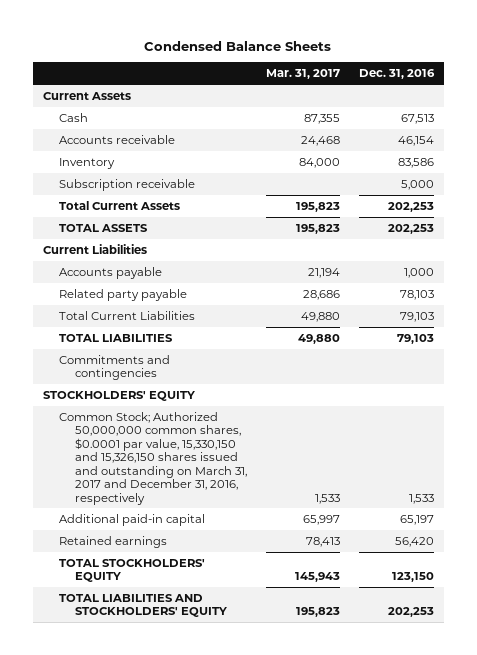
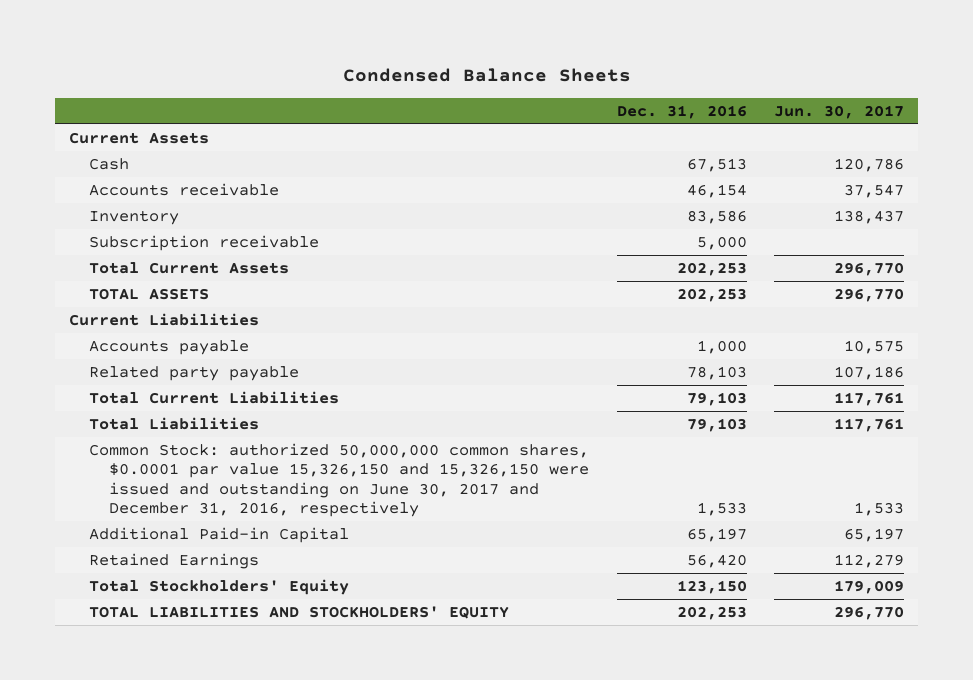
[266,69,341,80] Mar. 31, 2017 -> none
none -> [774,104,905,119] Jun. 30, 2017
[59,354,171,381] Commitments and contingencies -> none
[42,390,195,401] STOCKHOLDERS' EQUITY -> none
[59,333,174,342] TOTAL LIABILITIES -> [88,416,259,430] Total Liabilities
[59,411,248,505] Common Stock; Authorized 50,000,000 common shares, $0.0001 par value, 15,330,150 and 15,326,150 shares issued and outstanding on March 31, 2017 and December 31, 2016, respectively -> [88,442,589,517] Common Stock: authorized 50,000,000 common shares, $0.0001 par value 15,326,150 and 15,326,150 were issued and outstanding on June 30, 2017 and December 31, 2016, respectively
[59,513,206,526] Additional paid-in capital -> [88,526,349,543] Additional Paid-in Capital
[59,535,168,548] Retained earnings -> [88,552,259,569] Retained Earnings
[59,558,206,583] TOTAL STOCKHOLDERS' EQUITY -> [88,578,349,595] Total Stockholders' Equity

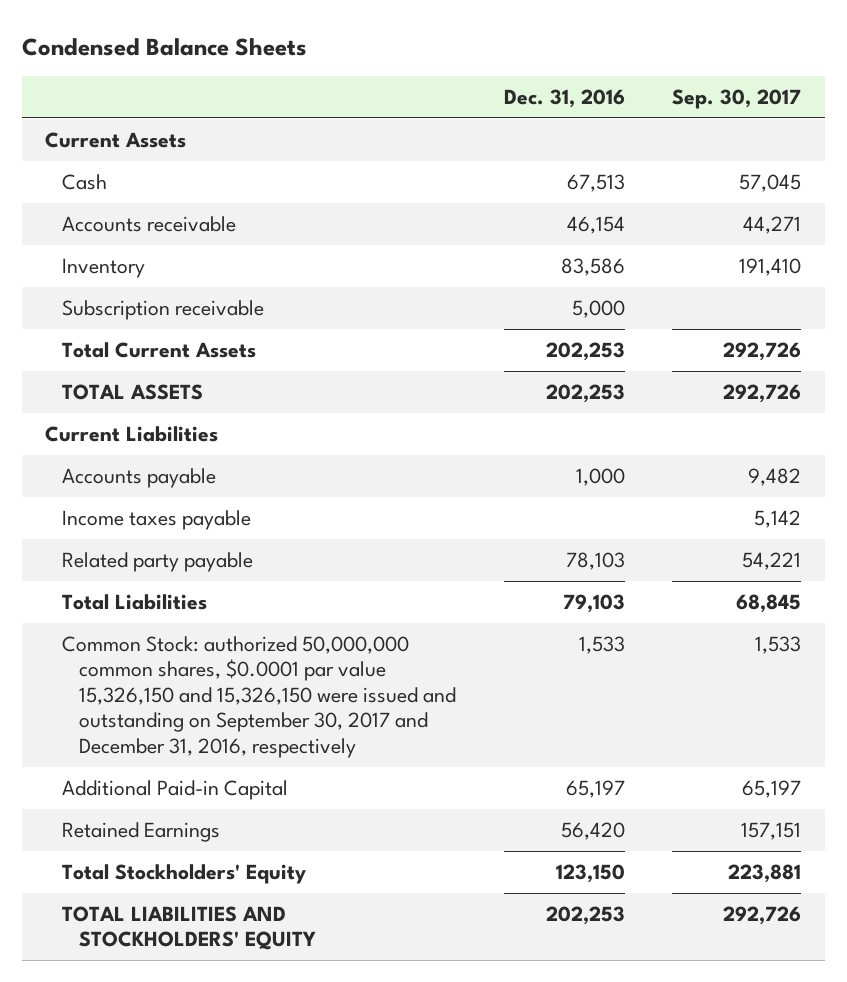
[774,104,905,119] Jun. 30, 2017 -> none
none -> [672,89,802,110] Sep. 30, 2017
none -> [62,509,252,530] Income taxes payable
[88,390,339,404] Total Current Liabilities -> none
[88,442,589,517] Common Stock: authorized 50,000,000 common shares, $0.0001 par value 15,326,150 and 15,326,150 were issued and outstanding on June 30, 2017 and December 31, 2016, respectively -> [62,635,456,758] Common Stock: authorized 50,000,000 common shares, $0.0001 par value 15,326,150 and 15,326,150 were issued and outstanding on September 30, 2017 and December 31, 2016, respectively

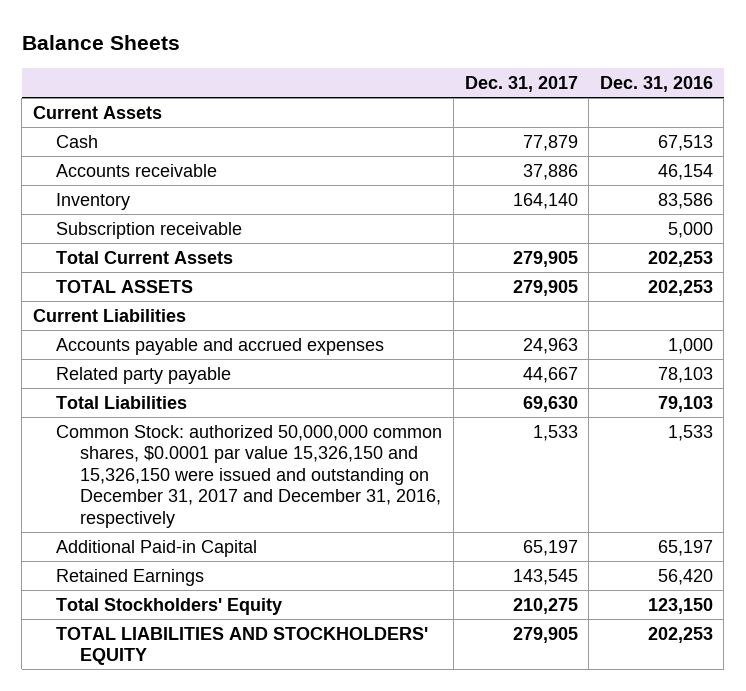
[21,37,307,56] Condensed Balance Sheets -> [21,35,180,51] Balance Sheets
[672,89,802,110] Sep. 30, 2017 -> none
none -> [464,76,578,93] Dec. 31, 2017
[62,467,217,488] Accounts payable -> none
[62,509,252,530] Income taxes payable -> none
none -> [56,337,385,355] Accounts payable and accrued expenses
[62,635,456,758] Common Stock: authorized 50,000,000 common shares, $0.0001 par value 15,326,150 and 15,326,150 were issued and outstanding on September 30, 2017 and December 31, 2016, respectively -> [56,424,443,528] Common Stock: authorized 50,000,000 common shares, $0.0001 par value 15,326,150 and 15,326,150 were issued and outstanding on December 31, 2017 and December 31, 2016, respectively

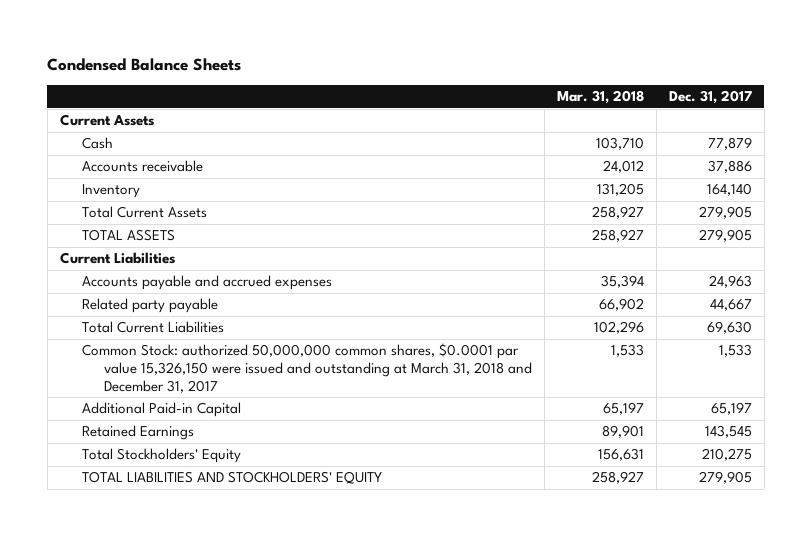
[21,35,180,51] Balance Sheets -> [47,58,242,72] Condensed Balance Sheets
[599,76,713,93] Dec. 31, 2016 -> none
none -> [556,90,644,105] Mar. 31, 2018
[56,221,243,239] Subscription receivable -> none
[56,395,188,409] Total Liabilities -> [81,321,224,334] Total Current Liabilities
[56,424,443,528] Common Stock: authorized 50,000,000 common shares, $0.0001 par value 15,326,150 and 15,326,150 were issued and outstanding on December 31, 2017 and December 31, 2016, respectively -> [81,343,532,393] Common Stock: authorized 50,000,000 common shares, $0.0001 par value 15,326,150 were issued and outstanding at March 31, 2018 and December 31, 2017

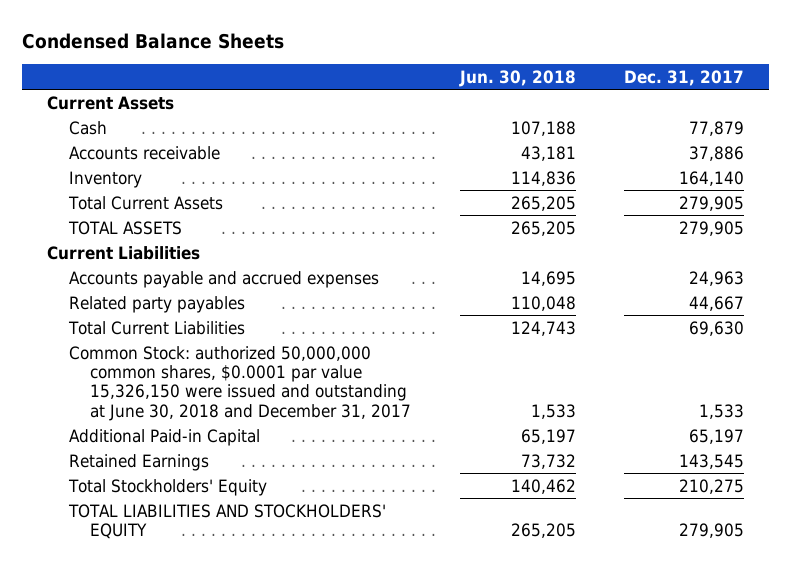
[556,90,644,105] Mar. 31, 2018 -> none
none -> [458,69,576,87] Jun. 30, 2018
[81,298,218,314] Related party payable -> [68,295,245,313] Related party payables
[81,343,532,393] Common Stock: authorized 50,000,000 common shares, $0.0001 par value 15,326,150 were issued and outstanding at March 31, 2018 and December 31, 2017 -> [68,345,412,421] Common Stock: authorized 50,000,000 common shares, $0.0001 par value 15,326,150 were issued and outstanding at June 30, 2018 and December 31, 2017

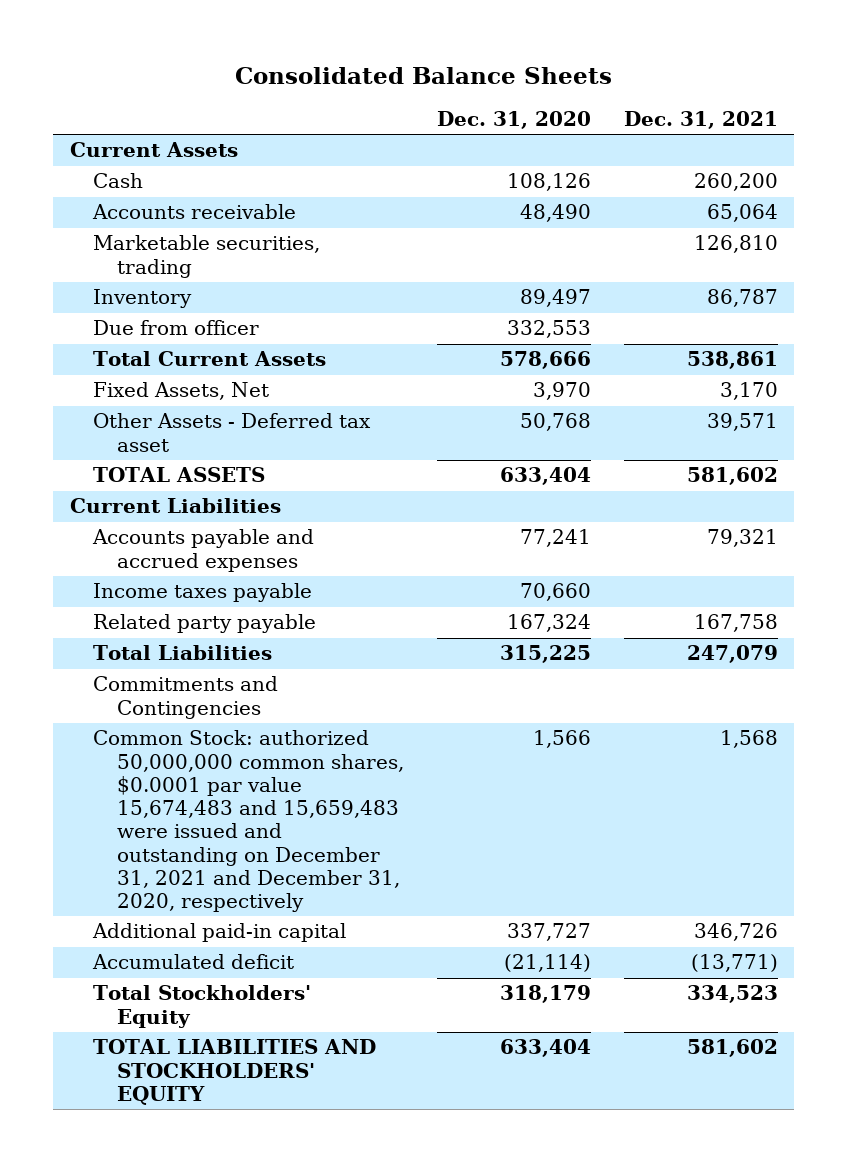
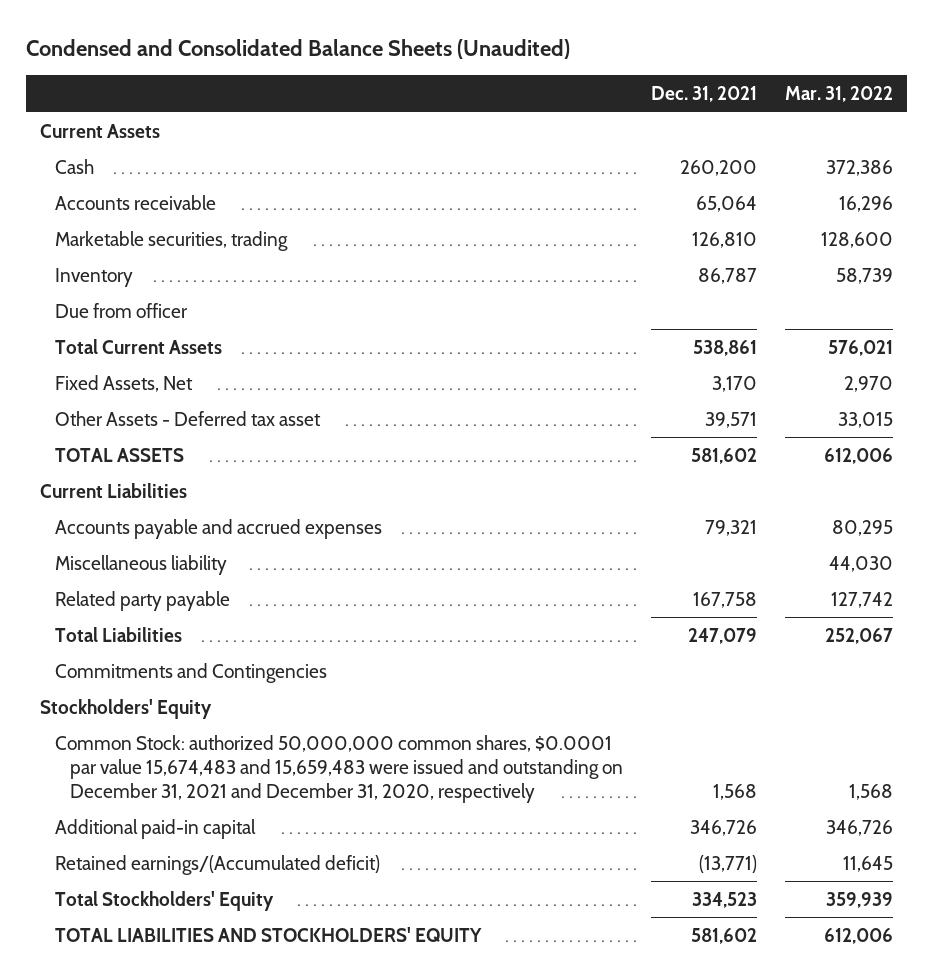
[234,66,612,84] Consolidated Balance Sheets -> [26,39,571,60] Condensed and Consolidated Balance Sheets (Unaudited)
[436,111,591,130] Dec. 31, 2020 -> none
none -> [784,86,893,103] Mar. 31, 2022
[93,583,313,603] Income taxes payable -> none
none -> [54,554,227,575] Miscellaneous liability
none -> [40,698,213,719] Stockholders' Equity
[92,954,295,970] Accumulated deficit -> [54,854,380,875] Retained earnings/(Accumulated deficit)

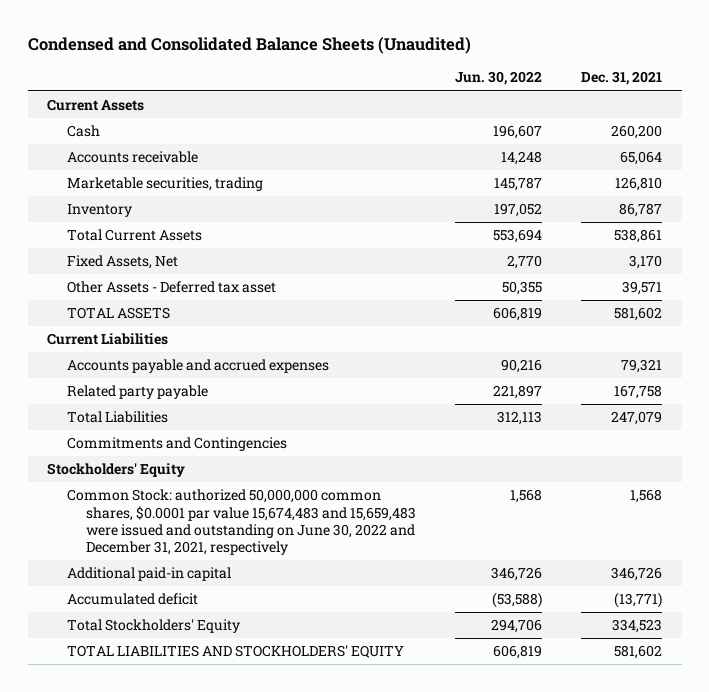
[784,86,893,103] Mar. 31, 2022 -> none
none -> [455,71,543,86] Jun. 30, 2022
[54,302,188,318] Due from officer -> none
[54,554,227,575] Miscellaneous liability -> none
[54,734,623,803] Common Stock: authorized 50,000,000 common shares, $0.0001 par value 15,674,483 and 15,659,483 were issued and outstanding on December 31, 2021 and December 31, 2020, respectively -> [66,489,417,556] Common Stock: authorized 50,000,000 common shares, $0.0001 par value 15,674,483 and 15,659,483 were issued and outstanding on June 30, 2022 and December 31, 2021, respectively
[54,854,380,875] Retained earnings/(Accumulated deficit) -> [66,593,198,606] Accumulated deficit

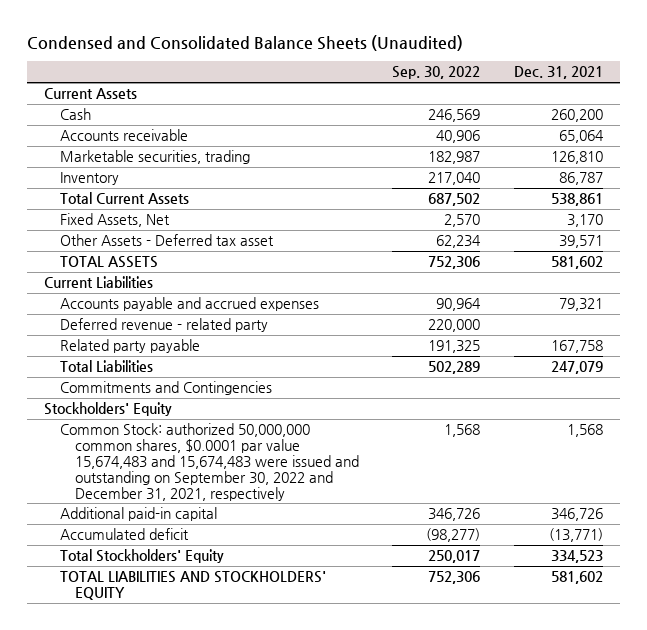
[455,71,543,86] Jun. 30, 2022 -> none
none -> [392,66,481,80] Sep. 30, 2022
none -> [59,318,268,333] Deferred revenue - related party
[66,489,417,556] Common Stock: authorized 50,000,000 common shares, $0.0001 par value 15,674,483 and 15,659,483 were issued and outstanding on June 30, 2022 and December 31, 2021, respectively -> [59,423,359,501] Common Stock: authorized 50,000,000 common shares, $0.0001 par value 15,674,483 and 15,674,483 were issued and outstanding on September 30, 2022 and December 31, 2021, respectively

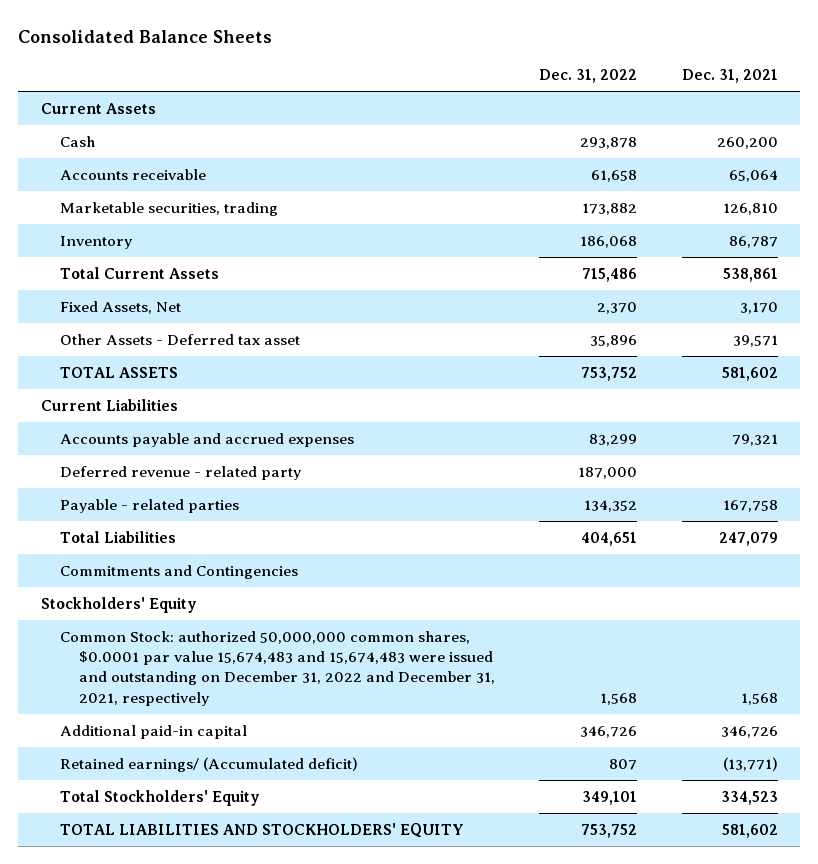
[27,34,464,51] Condensed and Consolidated Balance Sheets (Unaudited) -> [18,29,273,43] Consolidated Balance Sheets
[392,66,481,80] Sep. 30, 2022 -> none
none -> [539,69,638,84] Dec. 31, 2022
[59,339,200,354] Related party payable -> [59,498,239,513] Payable - related parties
[59,423,359,501] Common Stock: authorized 50,000,000 common shares, $0.0001 par value 15,674,483 and 15,674,483 were issued and outstanding on September 30, 2022 and December 31, 2021, respectively -> [59,630,495,706] Common Stock: authorized 50,000,000 common shares, $0.0001 par value 15,674,483 and 15,674,483 were issued and outstanding on December 31, 2022 and December 31, 2021, respectively
[59,528,189,541] Accumulated deficit -> [59,756,358,772] Retained earnings/ (Accumulated deficit)

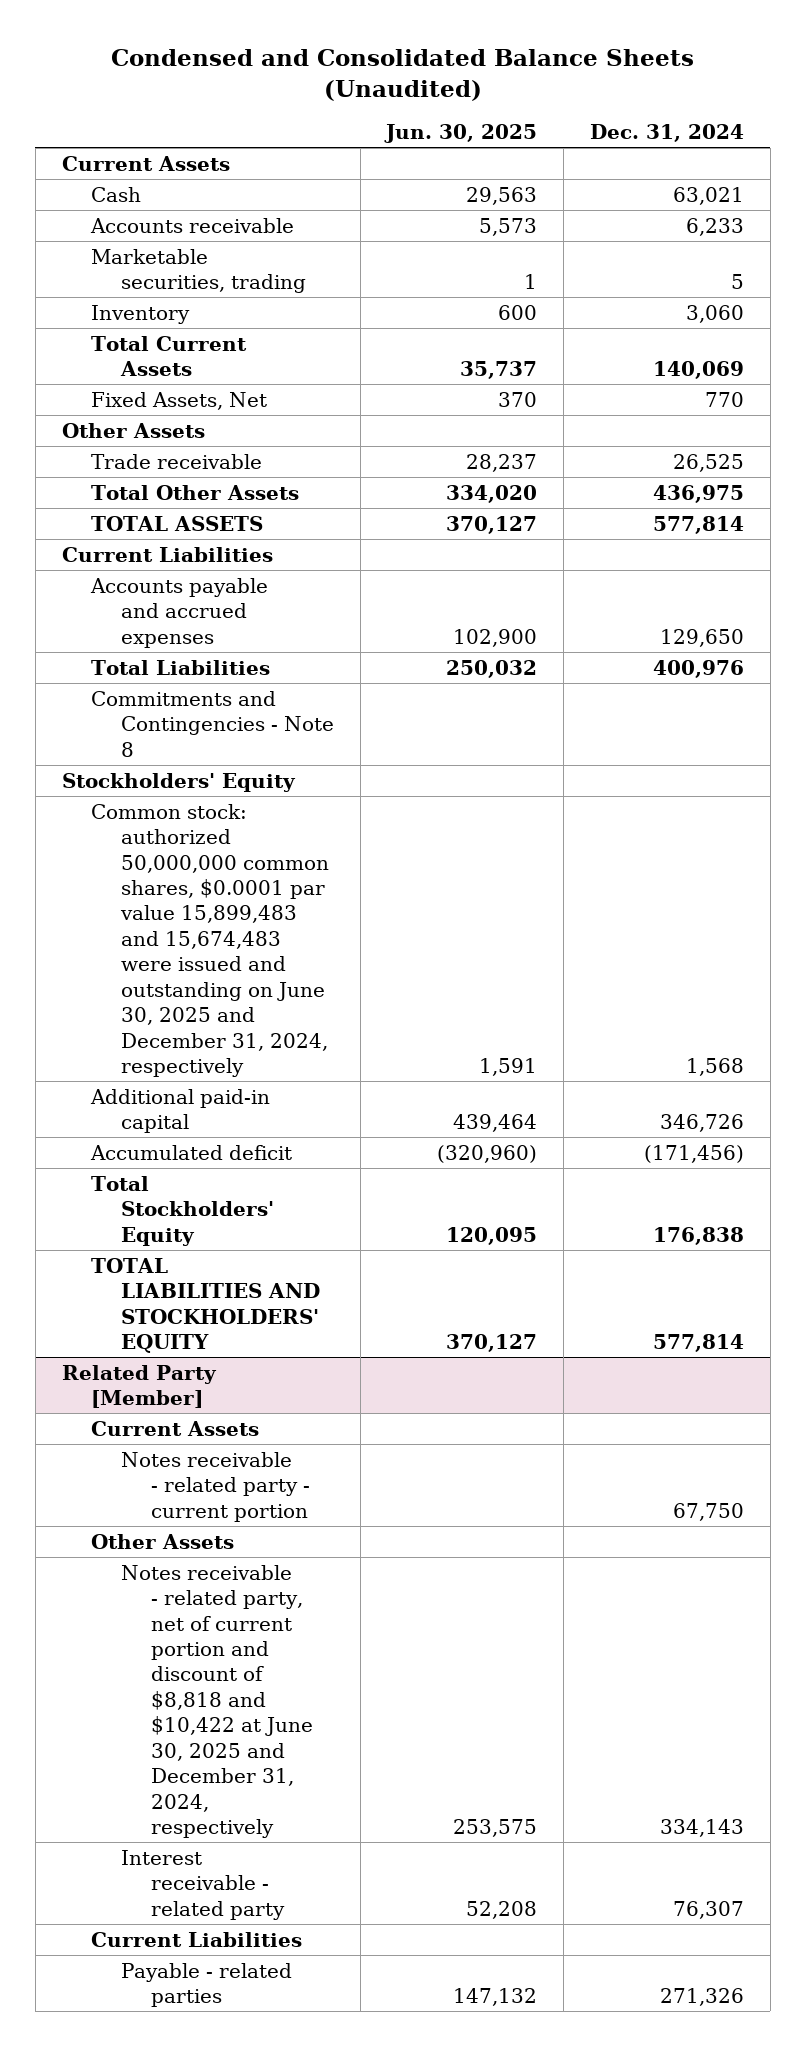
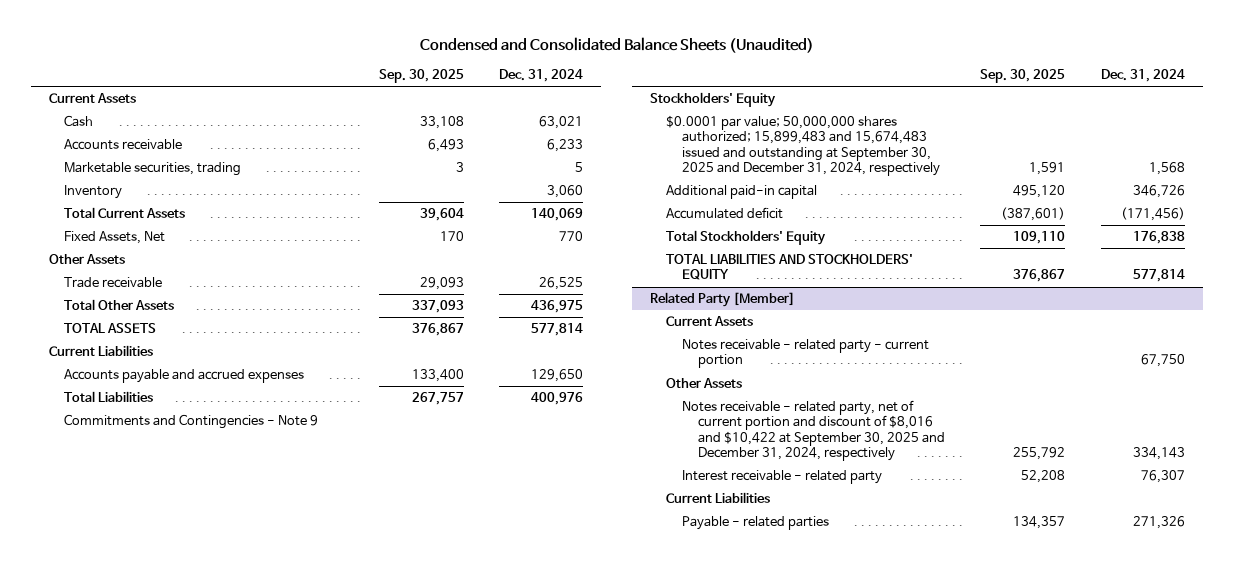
[384,124,538,144] Jun. 30, 2025 -> none
none -> [378,68,464,83] Sep. 30, 2025
[91,690,334,757] Commitments and Contingencies - Note 8 -> [64,414,319,430] Commitments and Contingencies - Note 9
[91,803,329,1078] Common stock: authorized 50,000,000 common shares, $0.0001 par value 15,899,483 and 15,674,483 were issued and outstanding on June 30, 2025 and December 31, 2024, respectively -> [666,115,940,176] $0.0001 par value; 50,000,000 shares authorized; 15,899,483 and 15,674,483 issued and outstanding at September 30, 2025 and December 31, 2024, respectively
[120,1564,313,1839] Notes receivable - related party, net of current portion and discount of $8,818 and $10,422 at June 30, 2025 and December 31, 2024, respectively -> [681,400,945,461] Notes receivable - related party, net of current portion and discount of $8,016 and $10,422 at September 30, 2025 and December 31, 2024, respectively

